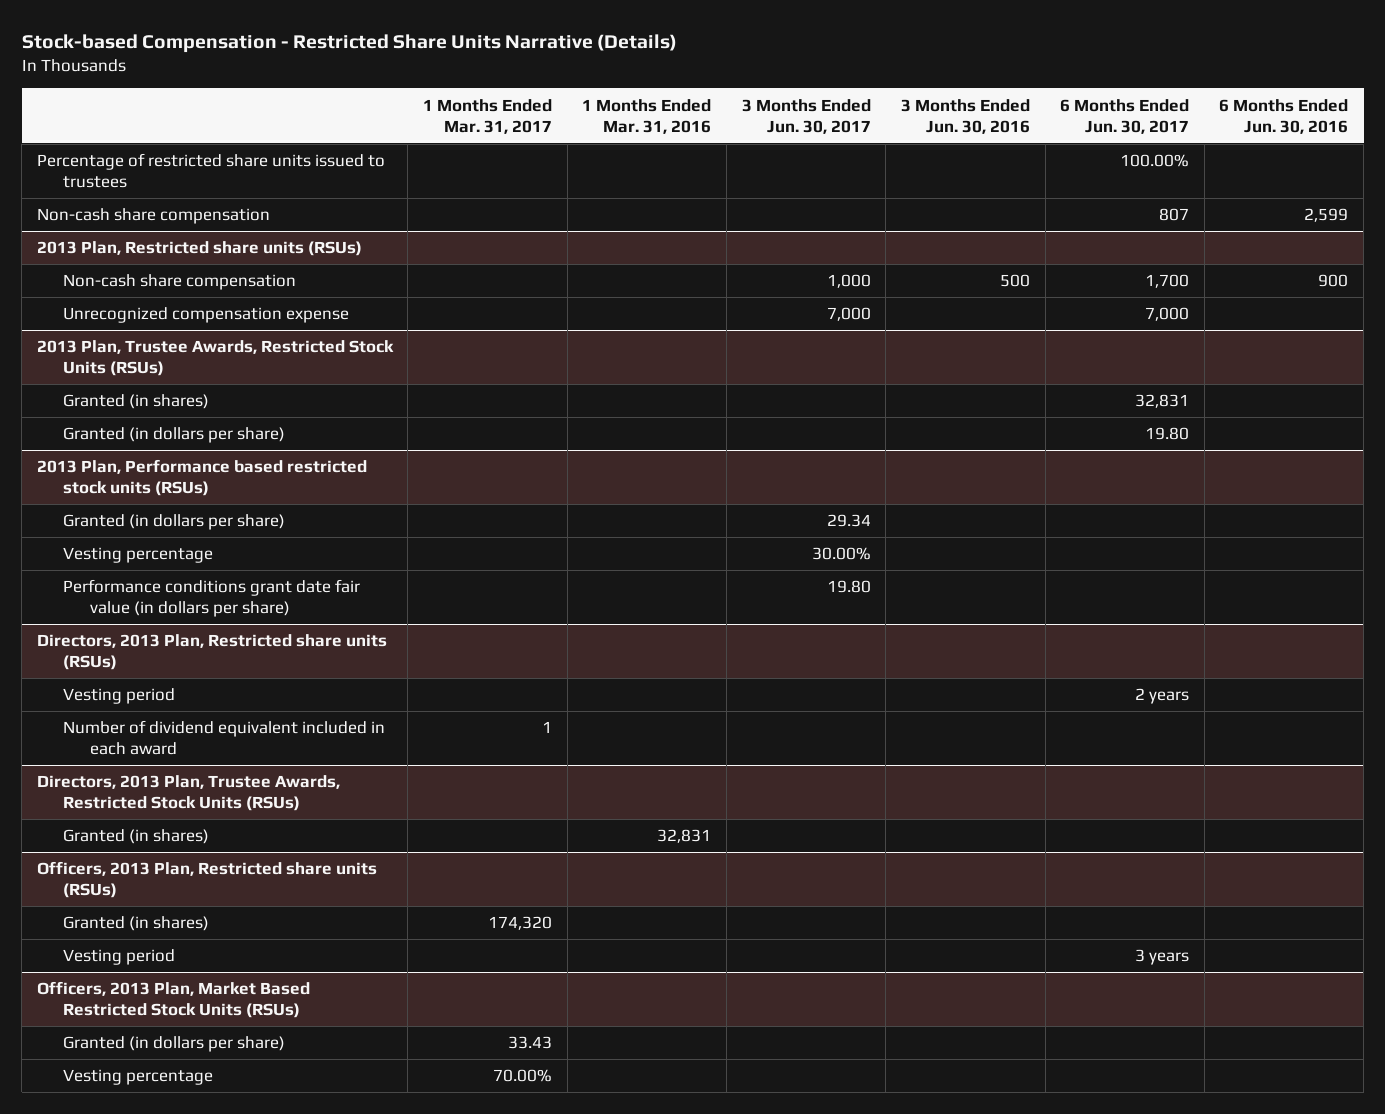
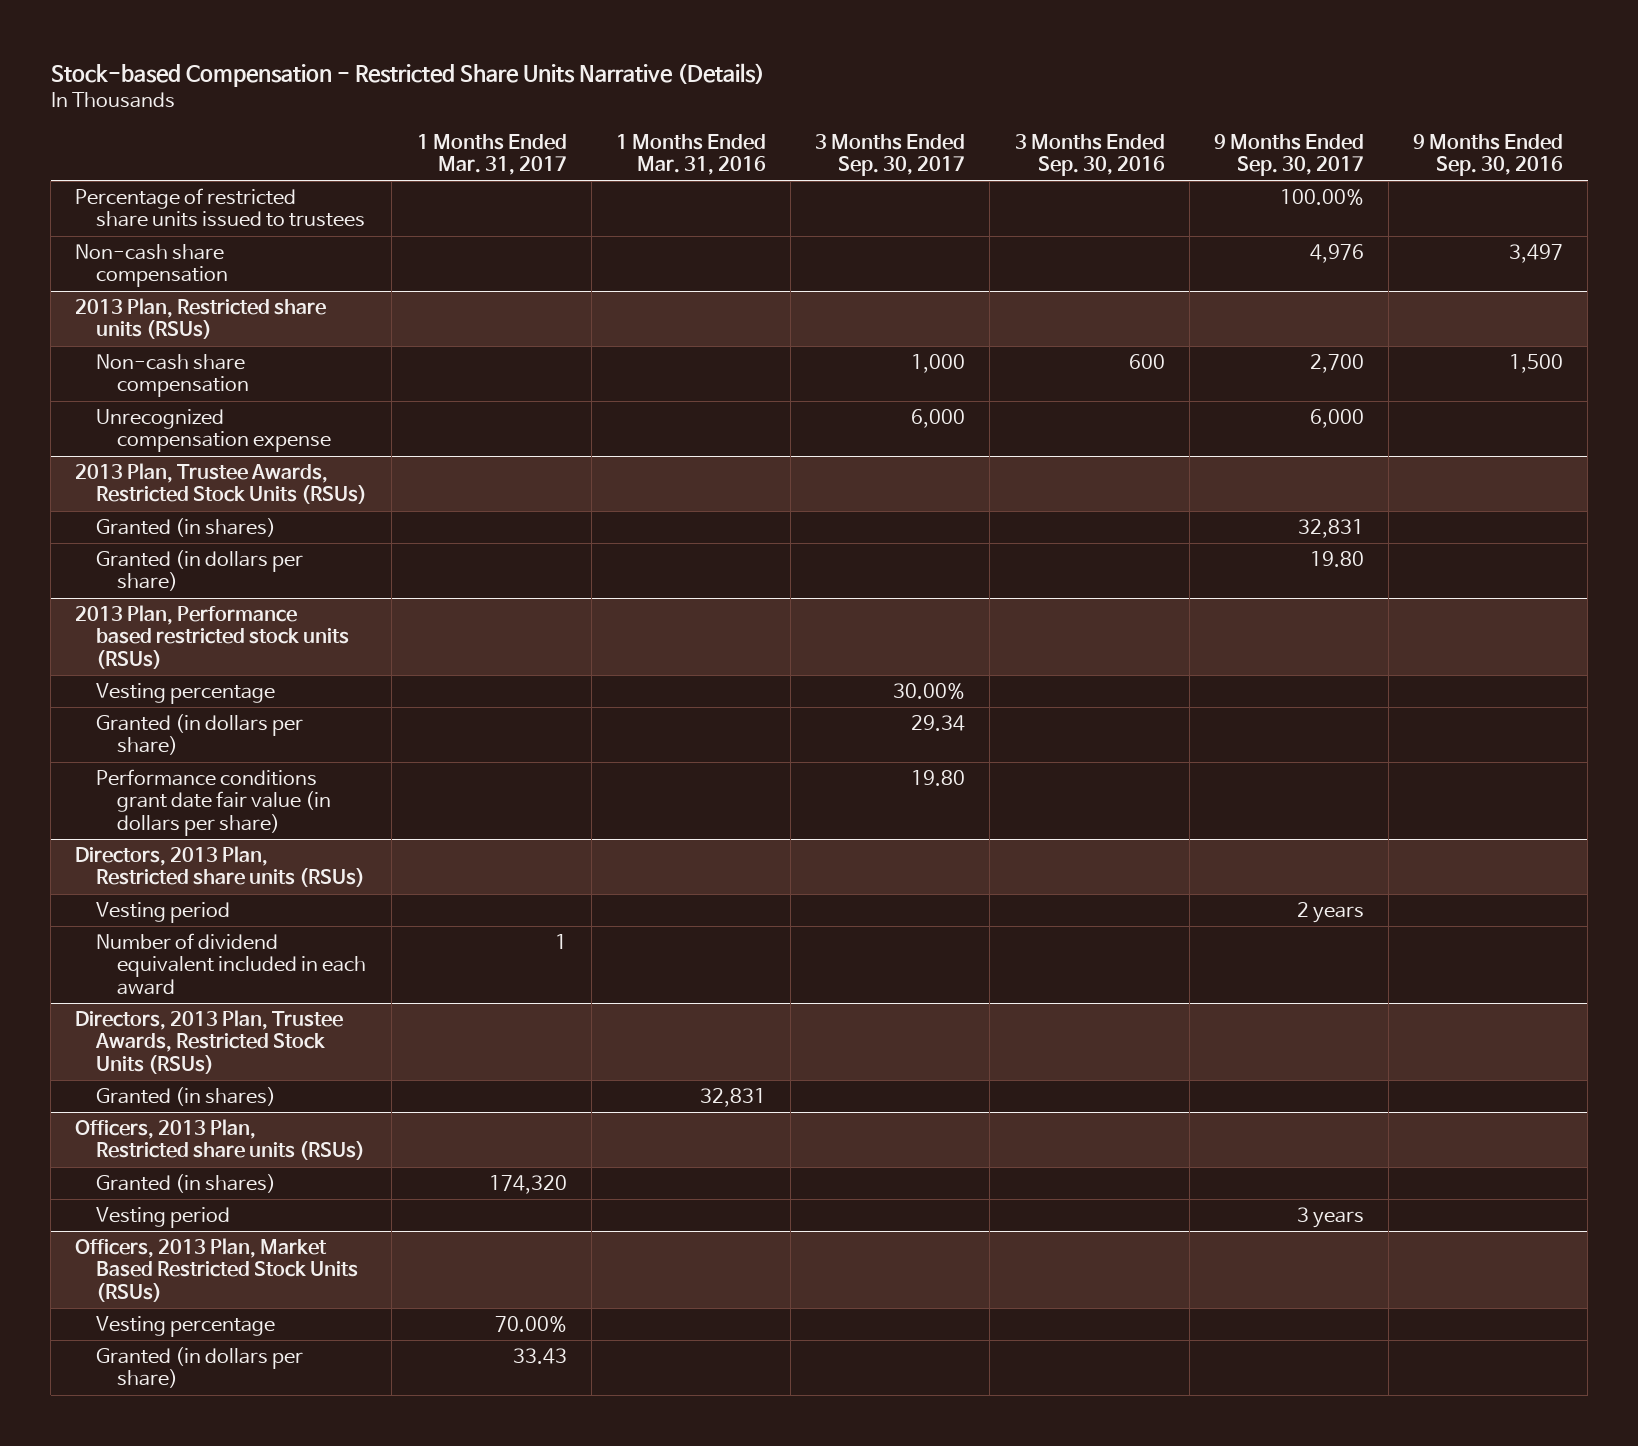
[741,98,871,134] 3 Months Ended Jun. 30, 2017 -> none
[900,98,1030,134] 3 Months Ended Jun. 30, 2016 -> none
[1060,98,1190,134] 6 Months Ended Jun. 30, 2017 -> none
[1219,98,1349,134] 6 Months Ended Jun. 30, 2016 -> none
none -> [815,133,966,177] 3 Months Ended Sep. 30, 2017
none -> [1014,133,1165,177] 3 Months Ended Sep. 30, 2016
none -> [1213,133,1364,177] 9 Months Ended Sep. 30, 2017
none -> [1413,133,1564,177] 9 Months Ended Sep. 30, 2016
[63,514,286,531] Granted (in dollars per share) -> [96,714,304,756] Granted (in dollars per share)
[63,1036,286,1053] Granted (in dollars per share) -> [96,1347,304,1389] Granted (in dollars per share)

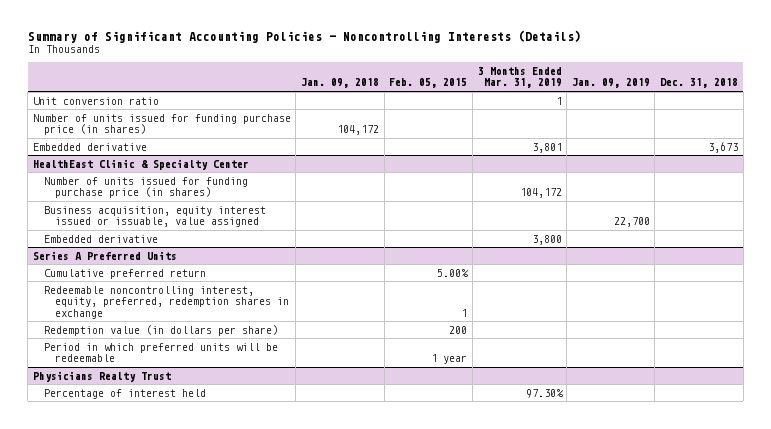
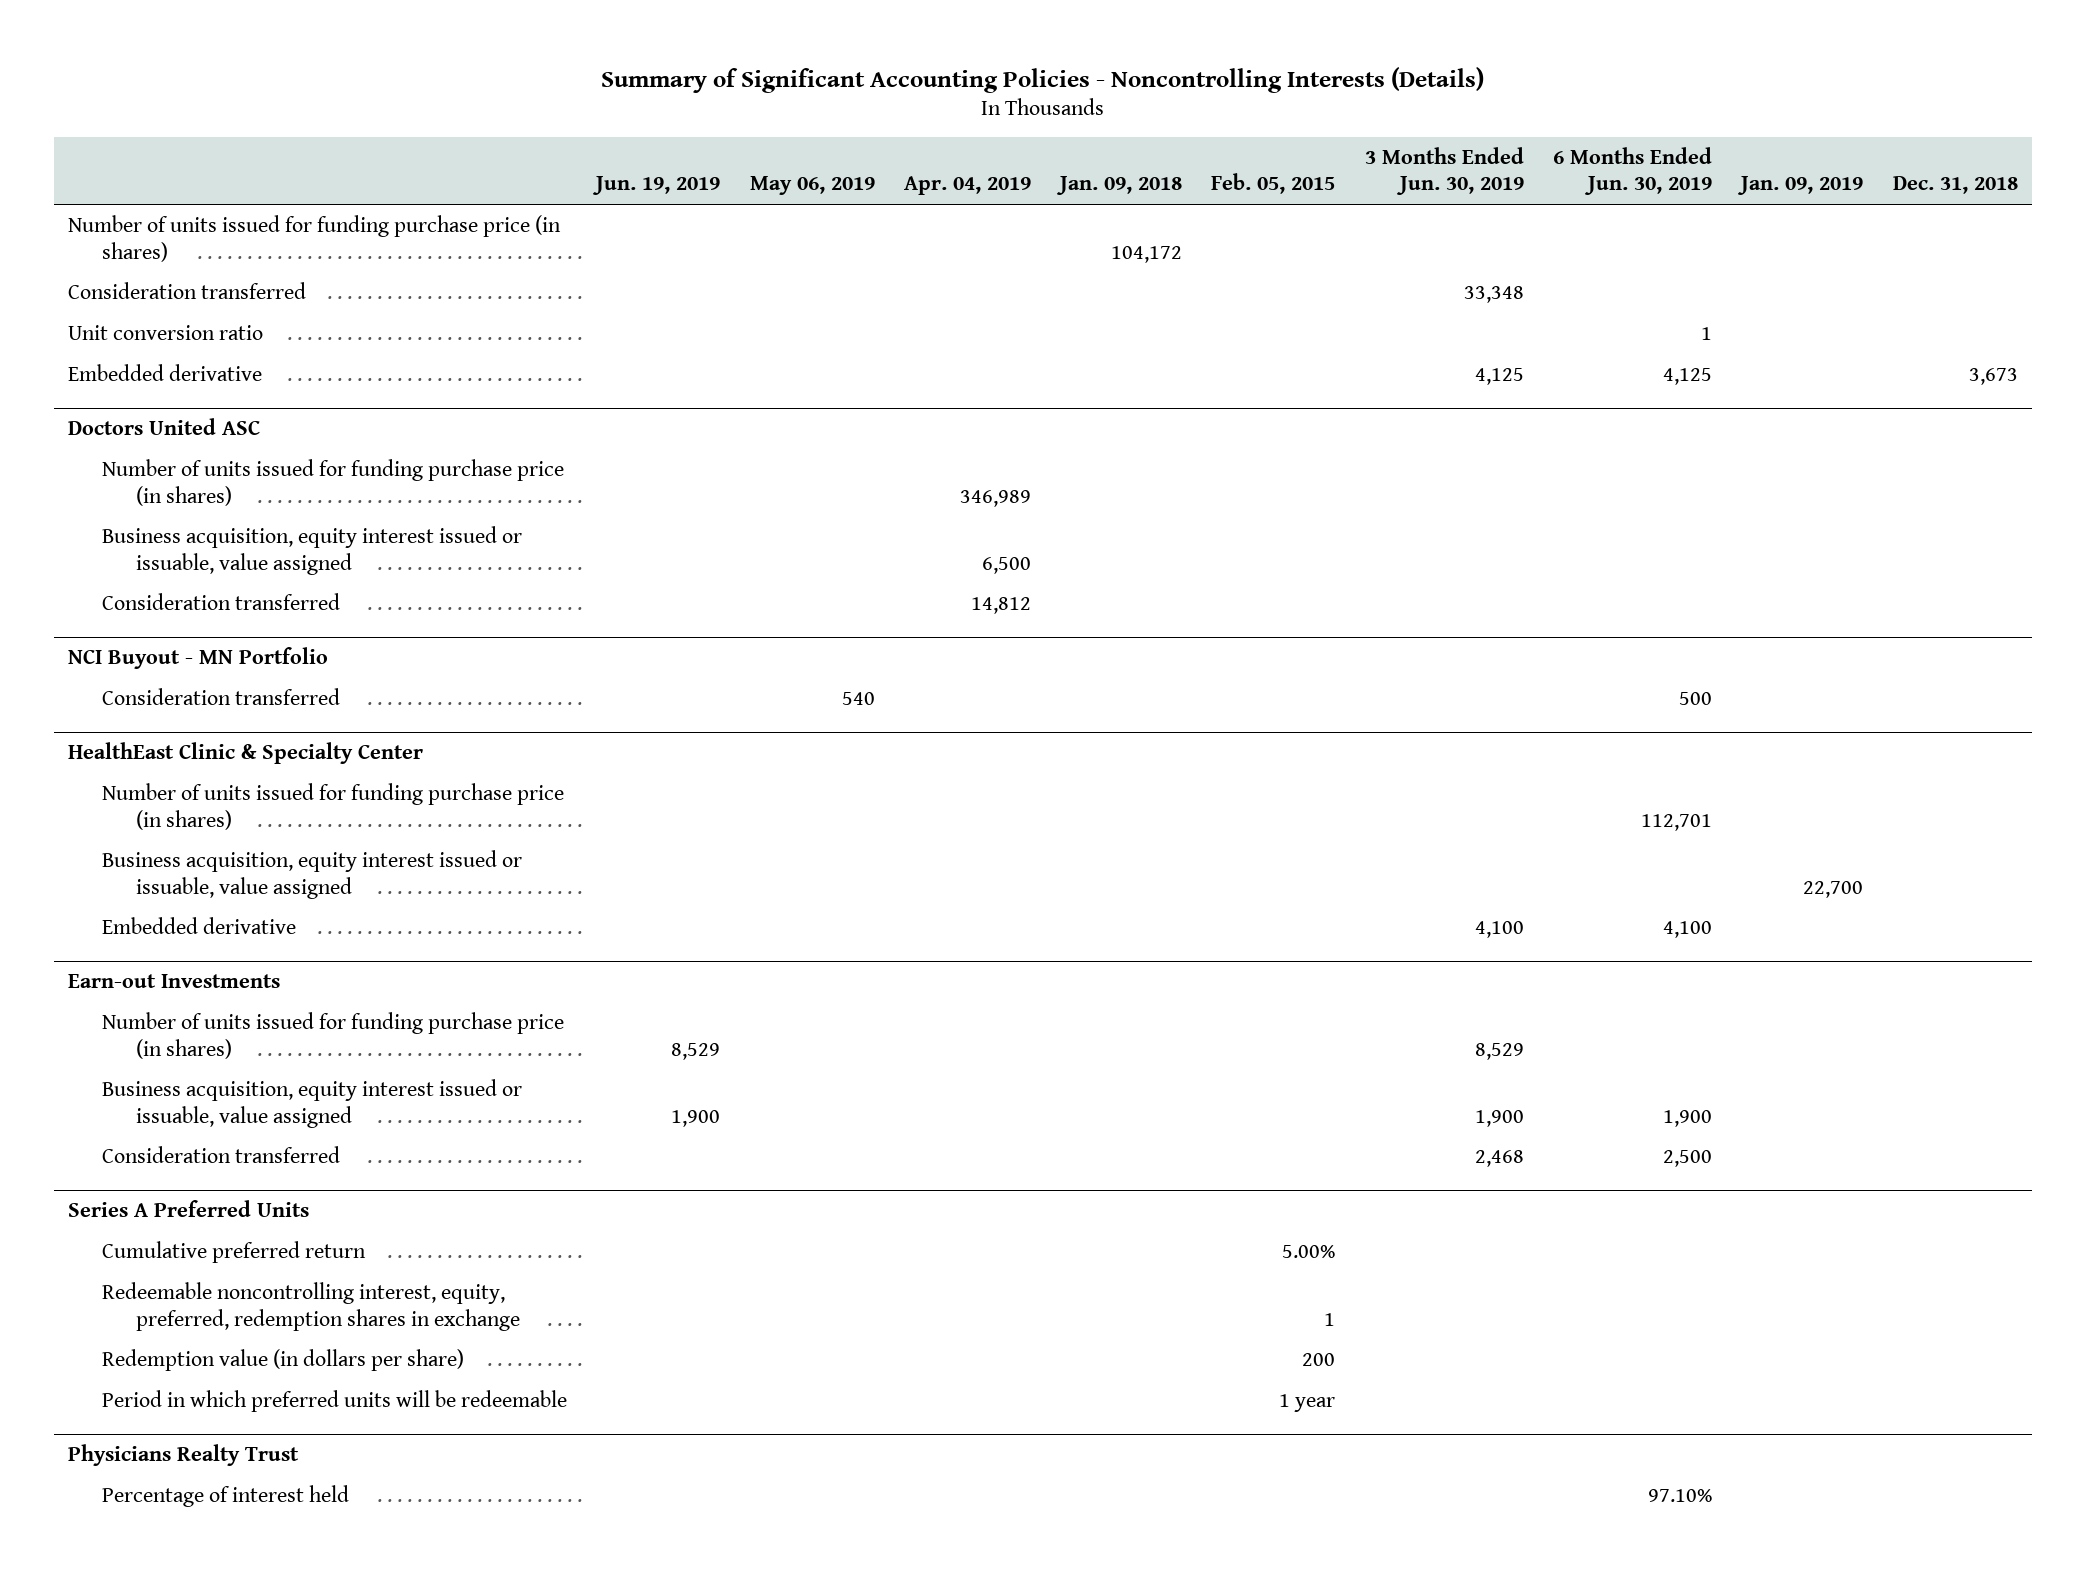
[477,67,562,89] 3 Months Ended Mar. 31, 2019 -> none
none -> [592,176,721,196] Jun. 19, 2019
none -> [749,176,875,196] May 06, 2019
none -> [903,176,1031,196] Apr. 04, 2019
none -> [1364,146,1524,196] 3 Months Ended Jun. 30, 2019
none -> [1553,146,1713,196] 6 Months Ended Jun. 30, 2019
none -> [68,281,307,299] Consideration transferred
[32,96,159,105] Unit conversion ratio -> [68,324,264,340] Unit conversion ratio
none -> [68,418,261,436] Doctors United ASC
none -> [101,458,564,506] Number of units issued for funding purchase price (in shares)
none -> [101,525,522,575] Business acquisition, equity interest issued or issuable, value assigned
none -> [101,592,340,610] Consideration transferred
none -> [68,647,329,670] NCI Buyout - MN Portfolio
none -> [101,687,340,705] Consideration transferred
none -> [68,974,281,989] Earn-out Investments
none -> [101,1011,564,1059] Number of units issued for funding purchase price (in shares)
none -> [101,1078,522,1128] Business acquisition, equity interest issued or issuable, value assigned
none -> [101,1145,340,1163] Consideration transferred

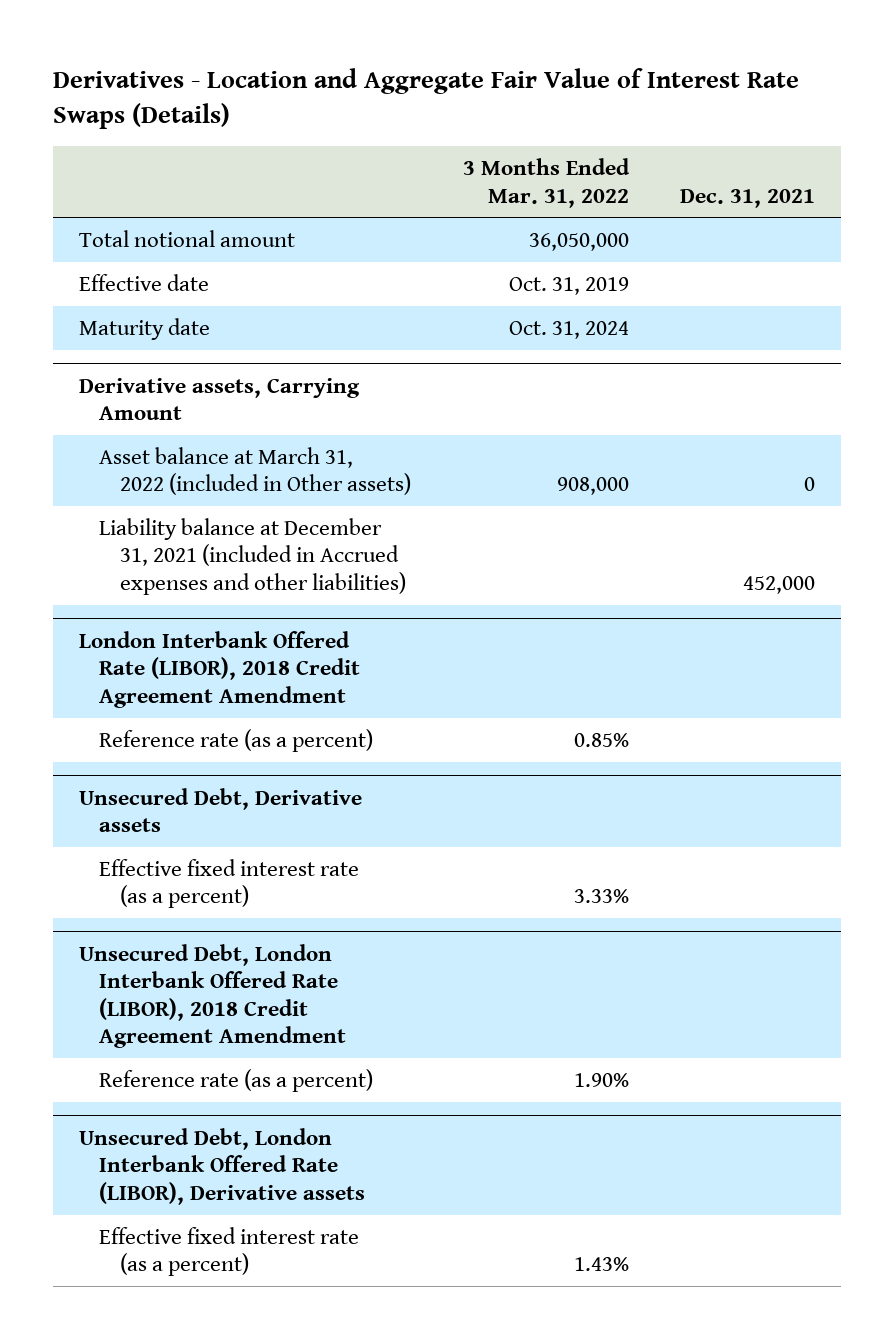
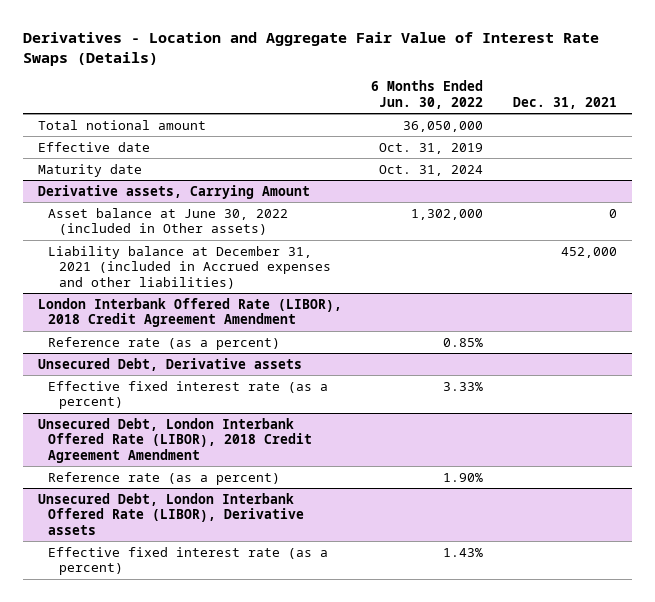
[462,158,630,208] 3 Months Ended Mar. 31, 2022 -> none
none -> [371,80,484,109] 6 Months Ended Jun. 30, 2022
[99,446,412,496] Asset balance at March 31, 2022 (included in Other assets) -> [48,207,289,236] Asset balance at June 30, 2022 (included in Other assets)

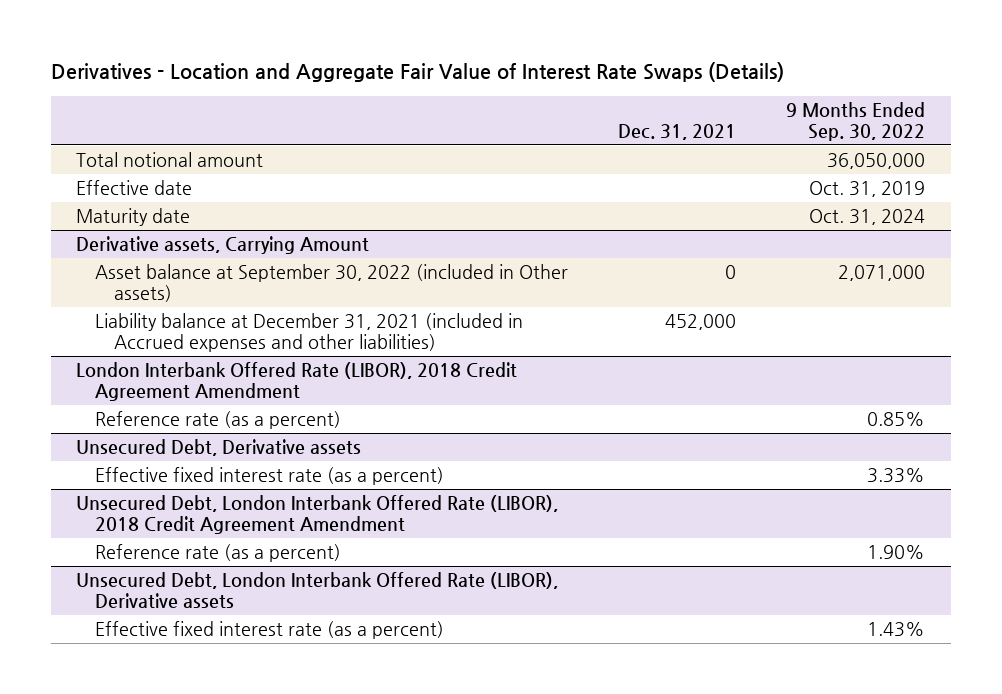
[371,80,484,109] 6 Months Ended Jun. 30, 2022 -> none
none -> [786,101,926,141] 9 Months Ended Sep. 30, 2022
[48,207,289,236] Asset balance at June 30, 2022 (included in Other assets) -> [95,264,569,303] Asset balance at September 30, 2022 (included in Other assets)

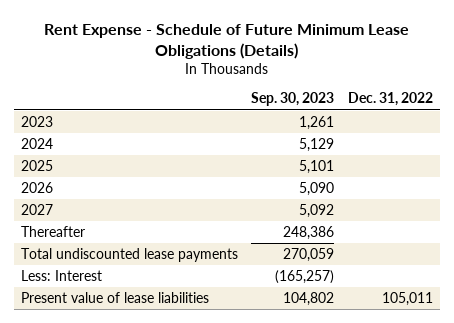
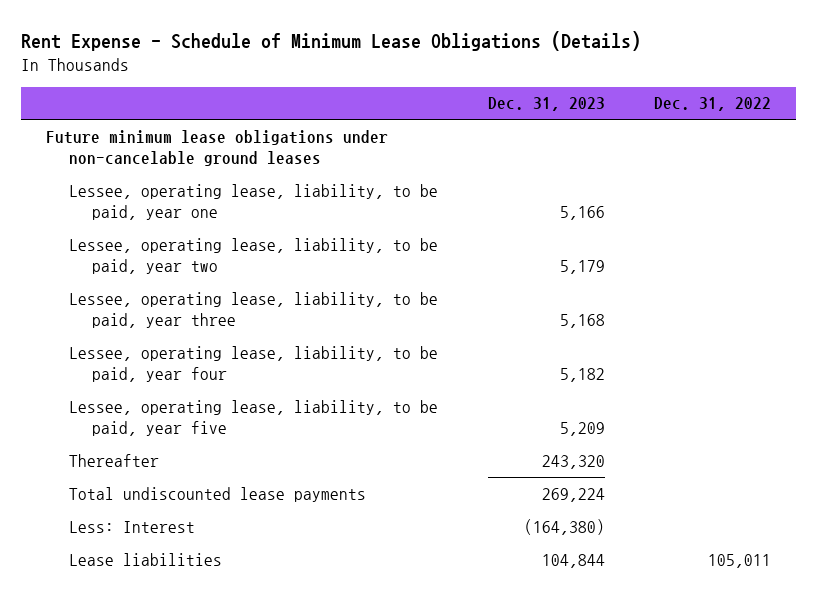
[43,23,409,59] Rent Expense - Schedule of Future Minimum Lease Obligations (Details) -> [21,31,642,52] Rent Expense - Schedule of Minimum Lease Obligations (Details)
[251,92,335,107] Sep. 30, 2023 -> none
none -> [487,97,605,112] Dec. 31, 2023
[20,115,53,127] 2023 -> none
none -> [46,129,389,167] Future minimum lease obligations under non-cancelable ground leases
[20,137,53,149] 2024 -> [68,183,438,221] Lessee, operating lease, liability, to be paid, year one
[20,159,53,171] 2025 -> [68,237,438,275] Lessee, operating lease, liability, to be paid, year two
[20,181,53,193] 2026 -> [68,291,438,329] Lessee, operating lease, liability, to be paid, year three
[20,203,53,215] 2027 -> [68,345,438,383] Lessee, operating lease, liability, to be paid, year four
none -> [68,399,438,437] Lessee, operating lease, liability, to be paid, year five
[20,291,209,303] Present value of lease liabilities -> [68,552,222,566] Lease liabilities

